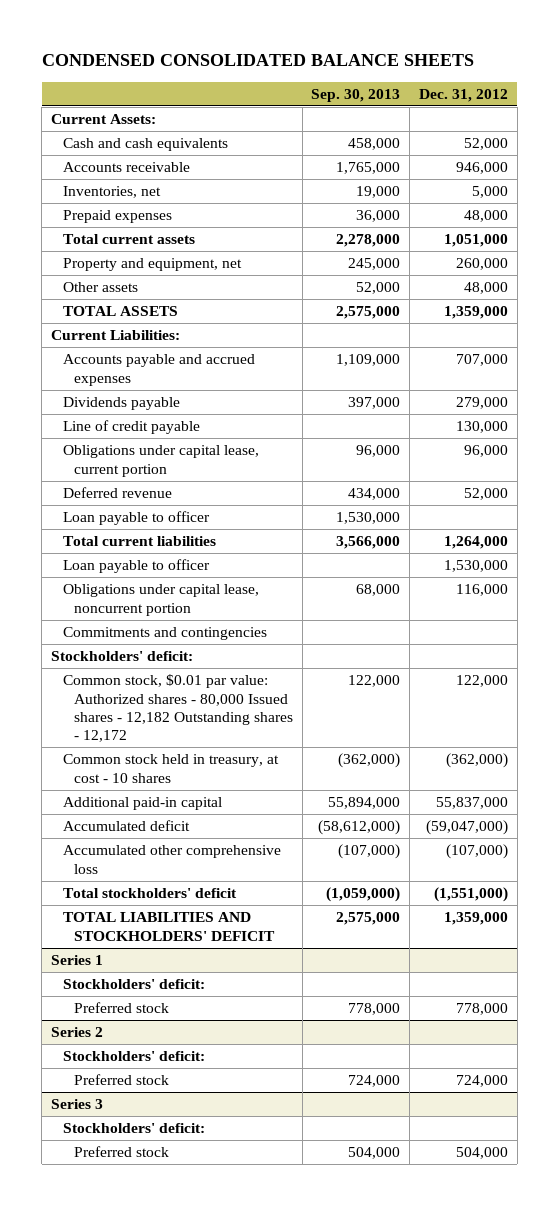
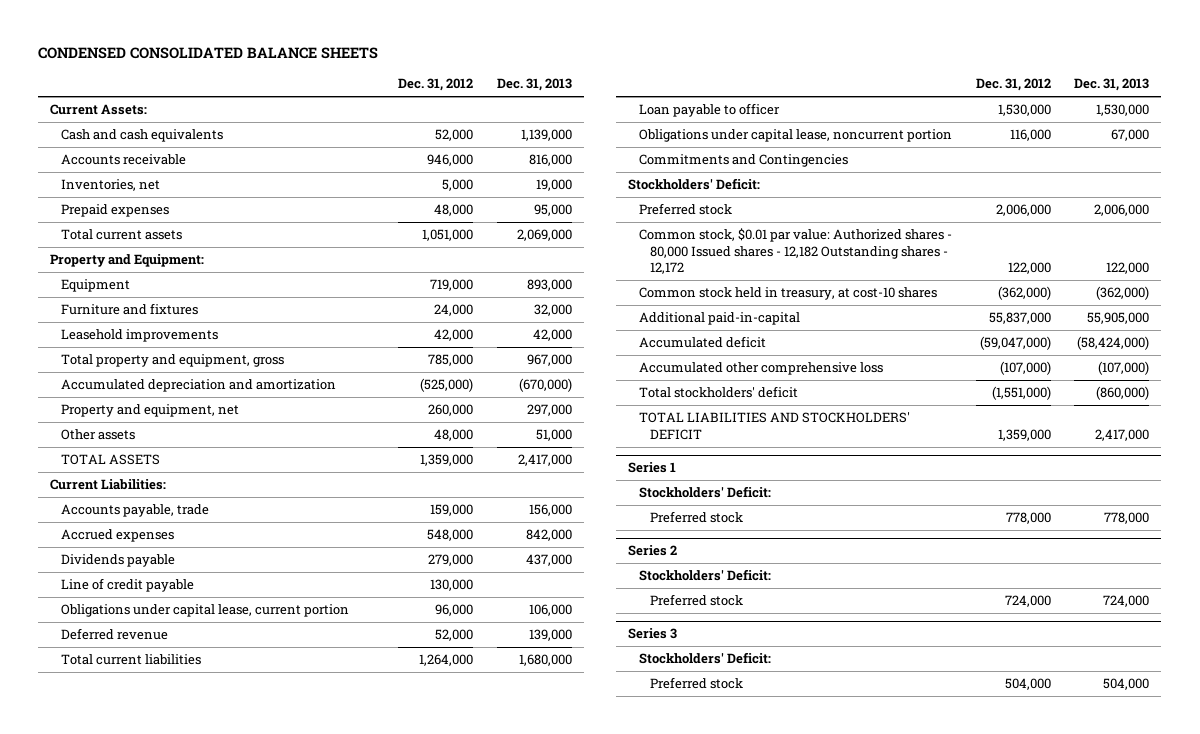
[311,88,401,102] Sep. 30, 2013 -> none
none -> [496,78,572,92] Dec. 31, 2013
none -> [50,254,205,268] Property and Equipment:
none -> [61,279,131,293] Equipment
none -> [61,303,199,316] Furniture and fixtures
none -> [61,329,219,343] Leasehold improvements
none -> [61,354,285,368] Total property and equipment, gross
none -> [61,379,337,393] Accumulated depreciation and amortization
[62,354,255,386] Accounts payable and accrued expenses -> none
none -> [61,504,210,518] Accounts payable, trade
none -> [61,529,175,543] Accrued expenses
[62,511,210,526] Loan payable to officer -> none
[62,627,267,641] Commitments and contingencies -> [638,154,848,168] Commitments and Contingencies
[51,651,194,662] Stockholders' deficit: -> [627,178,760,191] Stockholders' Deficit:
none -> [638,203,732,216] Preferred stock
[62,754,279,783] Common stock held in treasury, at cost - 10 shares -> [638,287,937,301] Common stock held in treasury, at cost-10 shares
[62,797,222,811] Additional paid-in capital -> [638,312,800,326] Additional paid-in-capital
[62,979,205,990] Stockholders' deficit: -> [638,486,771,499] Stockholders' Deficit:
[62,1051,205,1062] Stockholders' deficit: -> [638,569,771,582] Stockholders' Deficit:
[62,1123,205,1134] Stockholders' deficit: -> [638,652,771,665] Stockholders' Deficit:

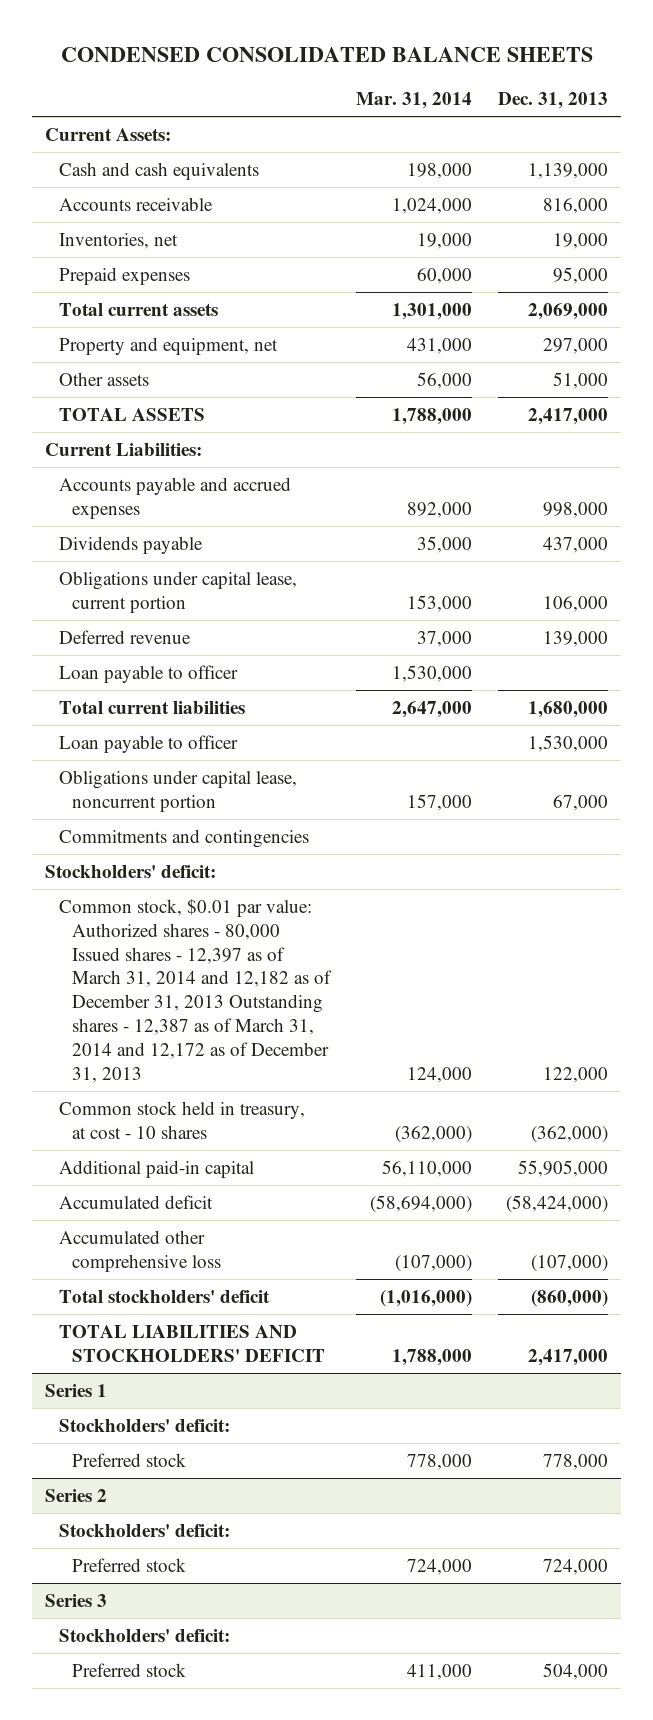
[398,78,474,92] Dec. 31, 2012 -> none
none -> [356,91,473,109] Mar. 31, 2014
[50,254,205,268] Property and Equipment: -> none
[61,279,131,293] Equipment -> none
[61,303,199,316] Furniture and fixtures -> none
[61,329,219,343] Leasehold improvements -> none
[61,354,285,368] Total property and equipment, gross -> none
[61,379,337,393] Accumulated depreciation and amortization -> none
[61,504,210,518] Accounts payable, trade -> none
[61,529,175,543] Accrued expenses -> none
none -> [58,476,291,519] Accounts payable and accrued expenses
[61,578,195,593] Line of credit payable -> none
none -> [58,664,238,683] Loan payable to officer
[638,203,732,216] Preferred stock -> none
[638,154,848,168] Commitments and Contingencies -> [58,828,309,848] Commitments and contingencies
[627,178,760,191] Stockholders' Deficit: -> [45,864,217,878] Stockholders' deficit:
[638,228,952,274] Common stock, $0.01 par value: Authorized shares - 80,000 Issued shares - 12,182 Outstanding shares - 12,172 -> [58,898,333,1083] Common stock, $0.01 par value: Authorized shares - 80,000 Issued shares - 12,397 as of March 31, 2014 and 12,182 as of December 31, 2013 Outstanding shares - 12,387 as of March 31, 2014 and 12,172 as of December 31, 2013
[638,287,937,301] Common stock held in treasury, at cost-10 shares -> [58,1100,305,1139] Common stock held in treasury, at cost - 10 shares
[638,312,800,326] Additional paid-in-capital -> [58,1159,254,1178] Additional paid-in capital
[638,486,771,499] Stockholders' Deficit: -> [58,1418,230,1432] Stockholders' deficit:
[638,569,771,582] Stockholders' Deficit: -> [58,1523,230,1537] Stockholders' deficit:
[638,652,771,665] Stockholders' Deficit: -> [58,1628,230,1642] Stockholders' deficit:

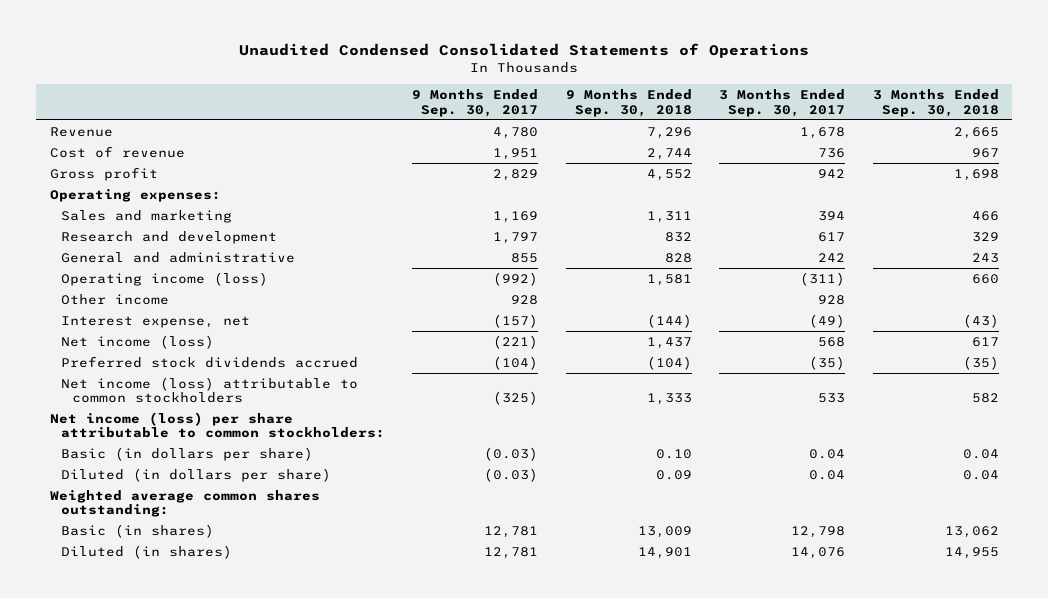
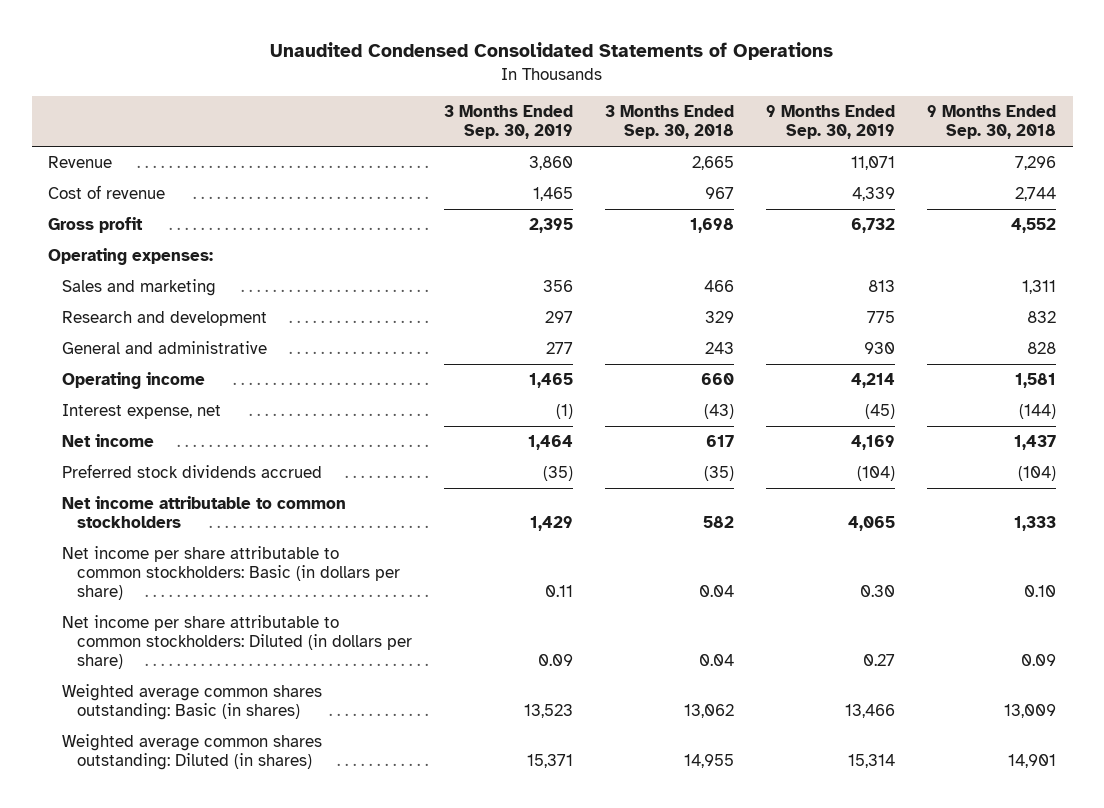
[412,88,539,117] 9 Months Ended Sep. 30, 2017 -> none
[719,88,846,117] 3 Months Ended Sep. 30, 2017 -> none
none -> [443,105,573,140] 3 Months Ended Sep. 30, 2019
none -> [766,105,896,140] 9 Months Ended Sep. 30, 2019
[60,293,169,305] Other income -> none
[60,271,268,286] Operating income (loss) -> [62,372,206,390] Operating income
[60,334,214,349] Net income (loss) -> [62,434,155,448] Net income
[49,411,385,439] Net income (loss) per share attributable to common stockholders: -> none
[49,489,320,518] Weighted average common shares outstanding: -> none
[60,376,358,404] Net income (loss) attributable to common stockholders -> [62,496,347,529] Net income attributable to common stockholders
[60,446,313,461] Basic (in dollars per share) -> [62,546,400,601] Net income per share attributable to common stockholders: Basic (in dollars per share)
[60,467,331,482] Diluted (in dollars per share) -> [62,615,412,670] Net income per share attributable to common stockholders: Diluted (in dollars per share)
[60,523,214,538] Basic (in shares) -> [62,684,323,721] Weighted average common shares outstanding: Basic (in shares)
[60,544,232,559] Diluted (in shares) -> [62,734,323,771] Weighted average common shares outstanding: Diluted (in shares)

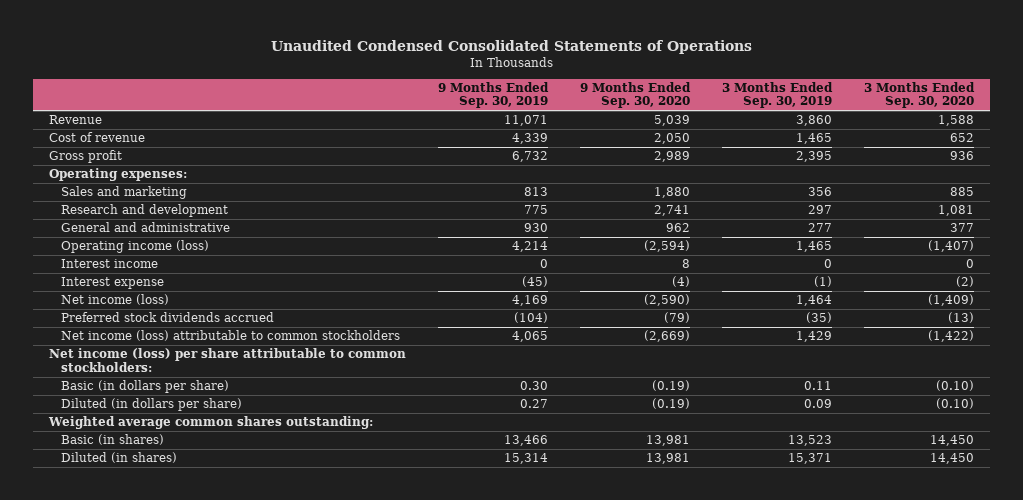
[604,105,734,140] 3 Months Ended Sep. 30, 2018 -> none
[927,105,1057,140] 9 Months Ended Sep. 30, 2018 -> none
none -> [580,81,692,109] 9 Months Ended Sep. 30, 2020
none -> [863,81,975,109] 3 Months Ended Sep. 30, 2020
[62,372,206,390] Operating income -> [60,240,209,254] Operating income (loss)
none -> [60,259,158,269] Interest income
[62,404,222,420] Interest expense, net -> [60,277,164,290] Interest expense
[62,434,155,448] Net income -> [60,294,169,306] Net income (loss)
[62,496,347,529] Net income attributable to common stockholders -> [60,330,400,342] Net income (loss) attributable to common stockholders
none -> [49,348,407,372] Net income (loss) per share attributable to common stockholders:
[62,546,400,601] Net income per share attributable to common stockholders: Basic (in dollars per share) -> [60,380,229,394] Basic (in dollars per share)
[62,615,412,670] Net income per share attributable to common stockholders: Diluted (in dollars per share) -> [60,398,242,412] Diluted (in dollars per share)
none -> [48,416,374,430] Weighted average common shares outstanding:
[62,684,323,721] Weighted average common shares outstanding: Basic (in shares) -> [60,434,164,446] Basic (in shares)
[62,734,323,771] Weighted average common shares outstanding: Diluted (in shares) -> [60,452,177,464] Diluted (in shares)

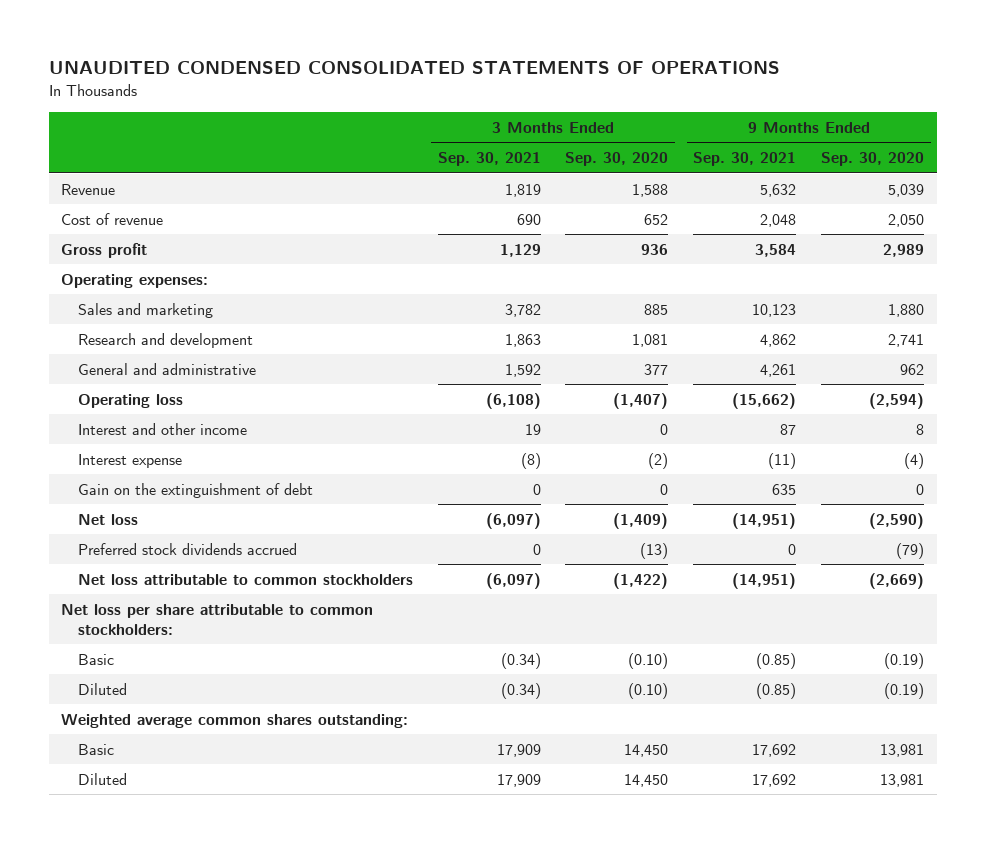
[270,40,752,55] Unaudited Condensed Consolidated Statements of Operations -> [48,61,780,75] UNAUDITED CONDENSED CONSOLIDATED STATEMENTS OF OPERATIONS
[438,81,550,109] 9 Months Ended Sep. 30, 2019 -> none
[721,81,833,109] 3 Months Ended Sep. 30, 2019 -> none
none -> [437,152,541,167] Sep. 30, 2021
none -> [693,152,797,167] Sep. 30, 2021
[60,240,209,254] Operating income (loss) -> [77,393,183,408] Operating loss
[60,259,158,269] Interest income -> [77,422,247,435] Interest and other income
none -> [77,482,313,498] Gain on the extinguishment of debt
[60,294,169,306] Net income (loss) -> [77,513,138,525] Net loss
[60,330,400,342] Net income (loss) attributable to common stockholders -> [77,573,413,585] Net loss attributable to common stockholders
[49,348,407,372] Net income (loss) per share attributable to common stockholders: -> [61,603,374,635] Net loss per share attributable to common stockholders:
[60,380,229,394] Basic (in dollars per share) -> [77,653,114,665] Basic
[60,398,242,412] Diluted (in dollars per share) -> [77,682,127,695] Diluted
[60,434,164,446] Basic (in shares) -> [77,743,114,755] Basic
[60,452,177,464] Diluted (in shares) -> [77,772,127,785] Diluted

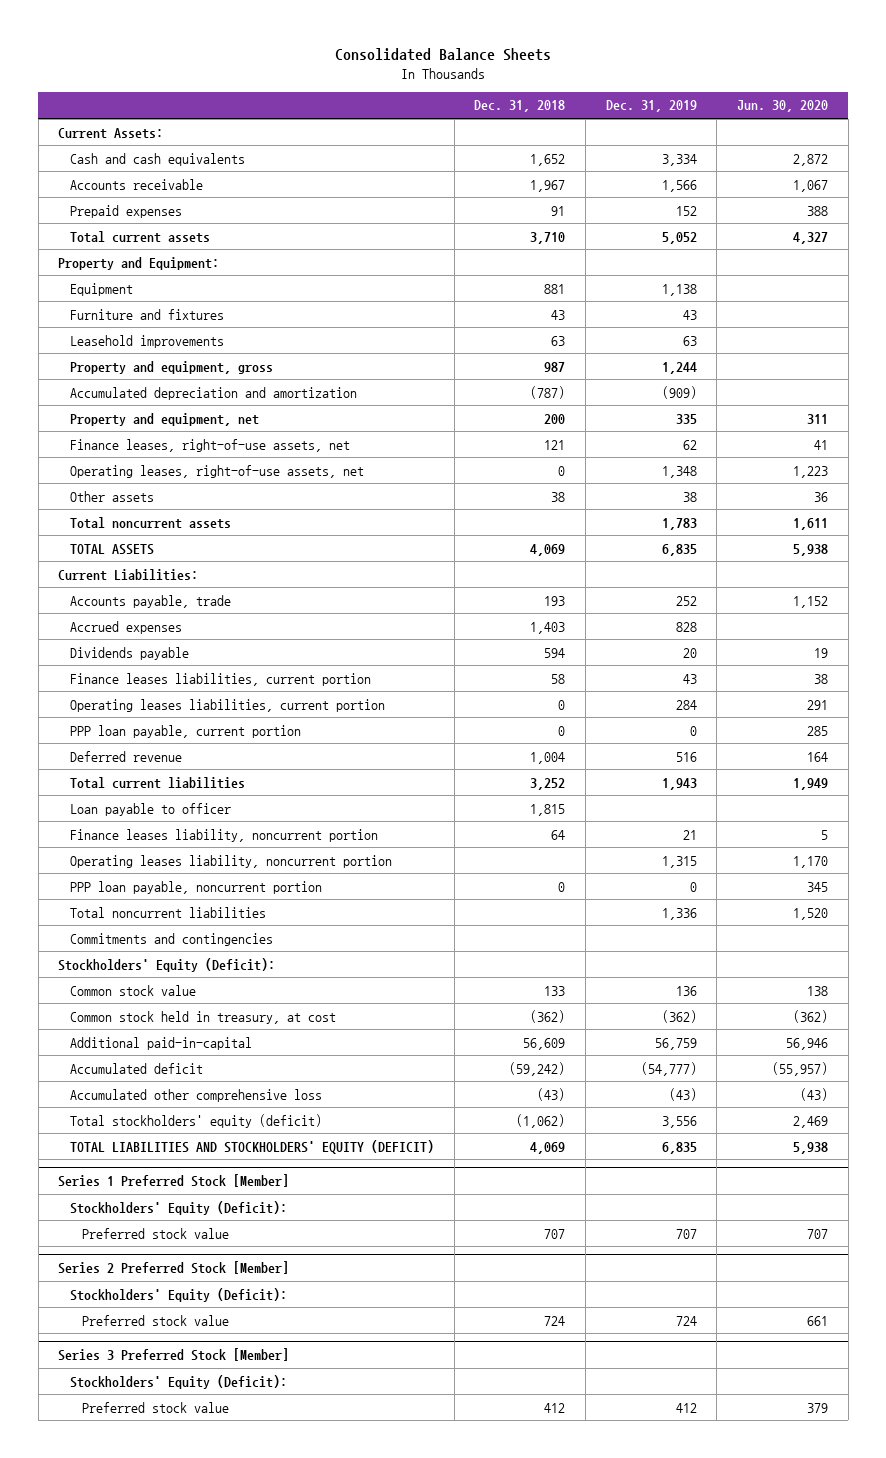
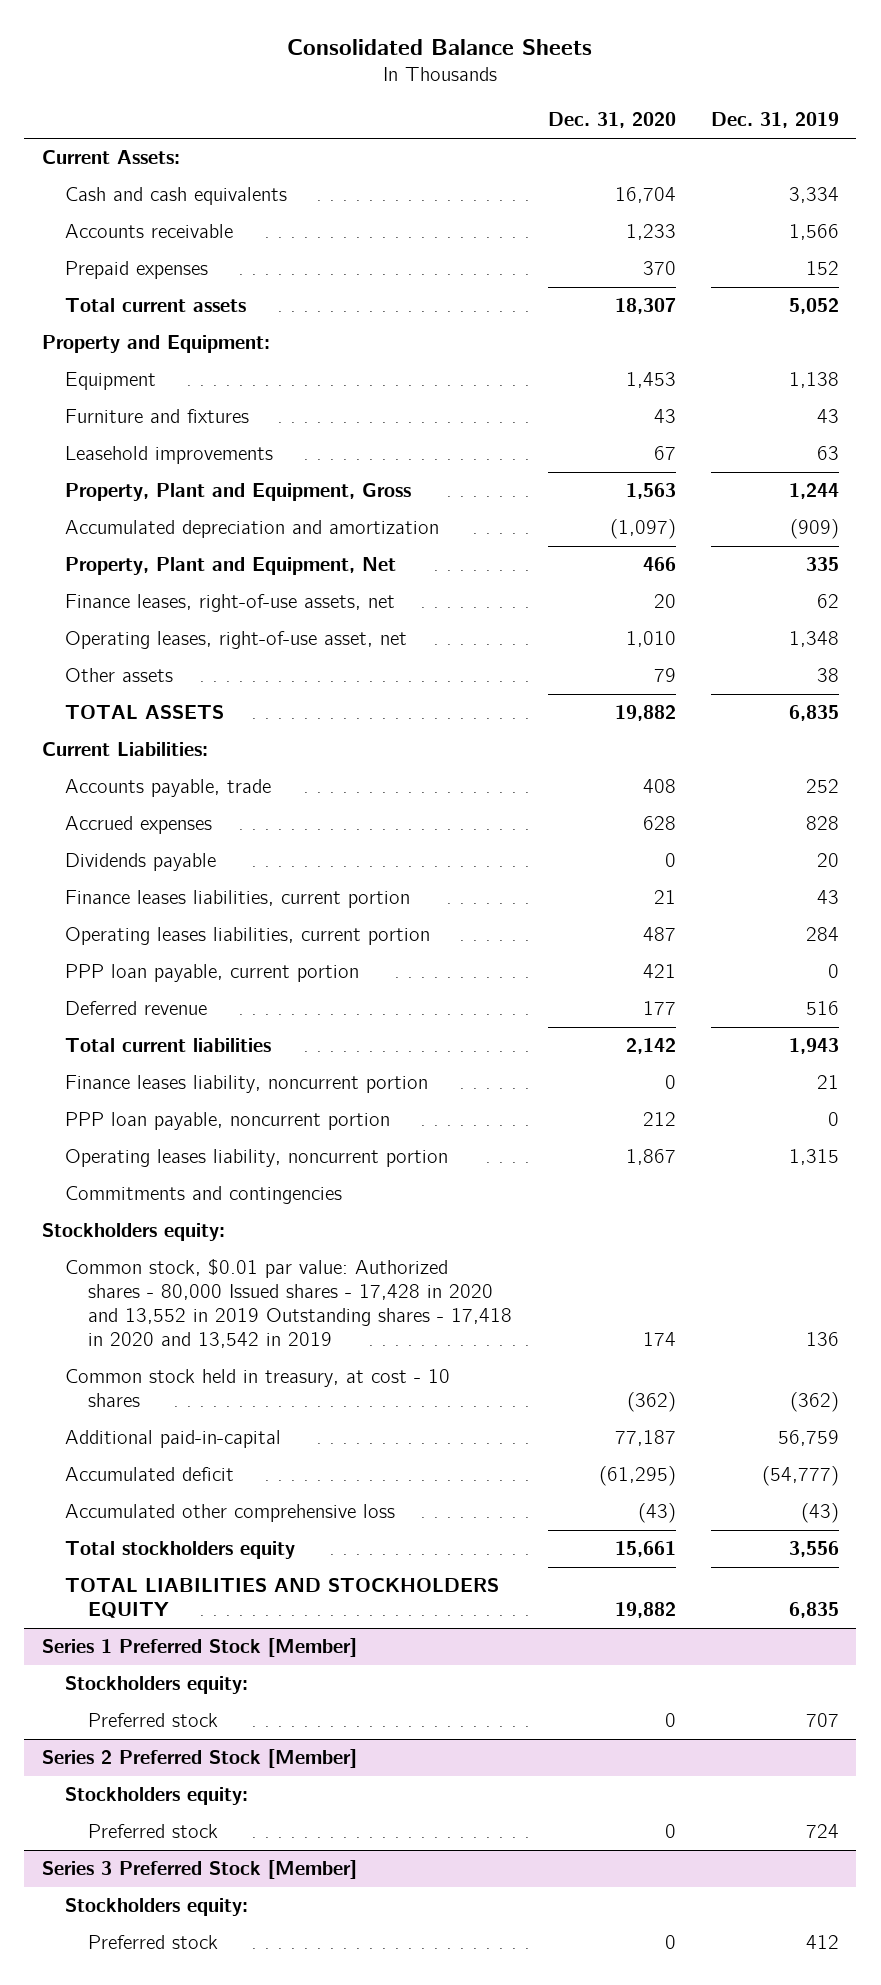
[474,100,566,113] Dec. 31, 2018 -> none
[736,100,828,113] Jun. 30, 2020 -> none
none -> [547,112,676,129] Dec. 31, 2020
[70,360,274,374] Property and equipment, gross -> [65,483,412,502] Property, Plant and Equipment, Gross
[70,412,260,426] Property and equipment, net -> [65,557,397,576] Property, Plant and Equipment, Net
[70,464,365,478] Operating leases, right-of-use assets, net -> [65,631,408,650] Operating leases, right-of-use asset, net
[70,516,232,529] Total noncurrent assets -> none
[70,802,232,816] Loan payable to officer -> none
[70,906,267,918] Total noncurrent liabilities -> none
[70,854,393,868] Operating leases liability, noncurrent portion -> [65,1149,449,1168] Operating leases liability, noncurrent portion
[58,957,276,972] Stockholders' Equity (Deficit): -> [42,1223,226,1242] Stockholders equity:
[70,984,197,996] Common stock value -> [65,1259,513,1348] Common stock, $0.01 par value: Authorized shares - 80,000 Issued shares - 17,428 in 2020 and 13,552 in 2019 Outstanding shares - 17,418 in 2020 and 13,542 in 2019
[70,1010,337,1024] Common stock held in treasury, at cost -> [65,1369,451,1408] Common stock held in treasury, at cost - 10 shares
[70,1113,323,1128] Total stockholders' equity (deficit) -> [65,1541,296,1560] Total stockholders equity
[70,1139,435,1154] TOTAL LIABILITIES AND STOCKHOLDERS' EQUITY (DEFICIT) -> [65,1578,500,1619] TOTAL LIABILITIES AND STOCKHOLDERS EQUITY
[70,1200,288,1215] Stockholders' Equity (Deficit): -> [65,1676,249,1695] Stockholders equity:
[82,1227,230,1239] Preferred stock value -> [88,1713,219,1728] Preferred stock
[70,1287,288,1302] Stockholders' Equity (Deficit): -> [65,1787,249,1806] Stockholders equity:
[82,1314,230,1326] Preferred stock value -> [88,1824,219,1839] Preferred stock
[70,1374,288,1389] Stockholders' Equity (Deficit): -> [65,1898,249,1917] Stockholders equity:
[82,1401,230,1413] Preferred stock value -> [88,1935,219,1950] Preferred stock

